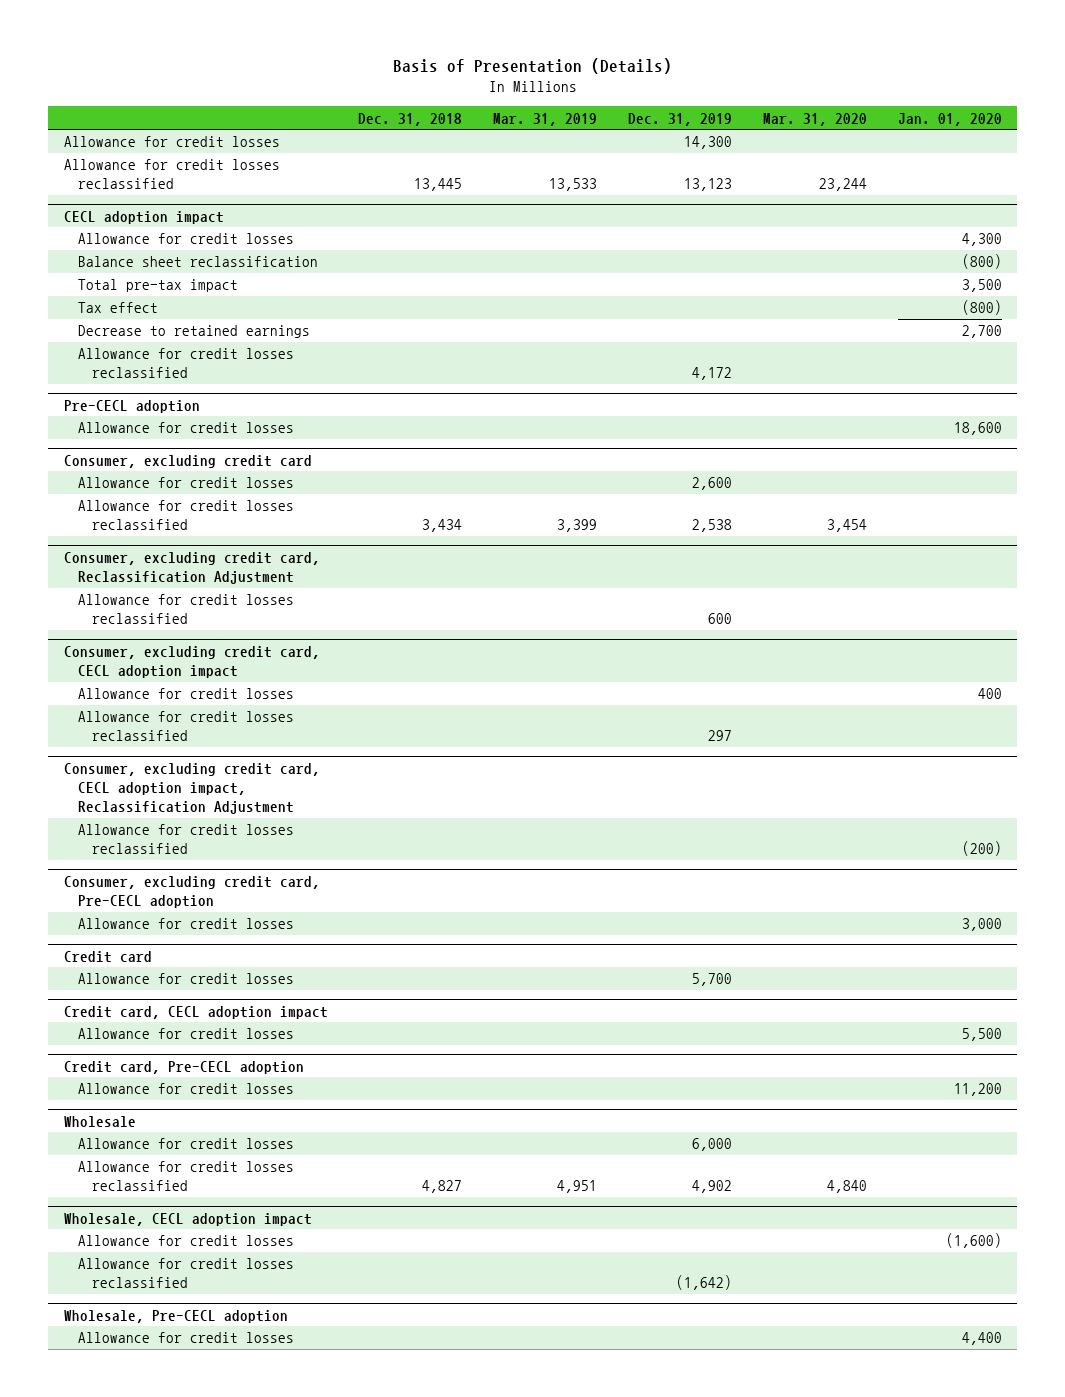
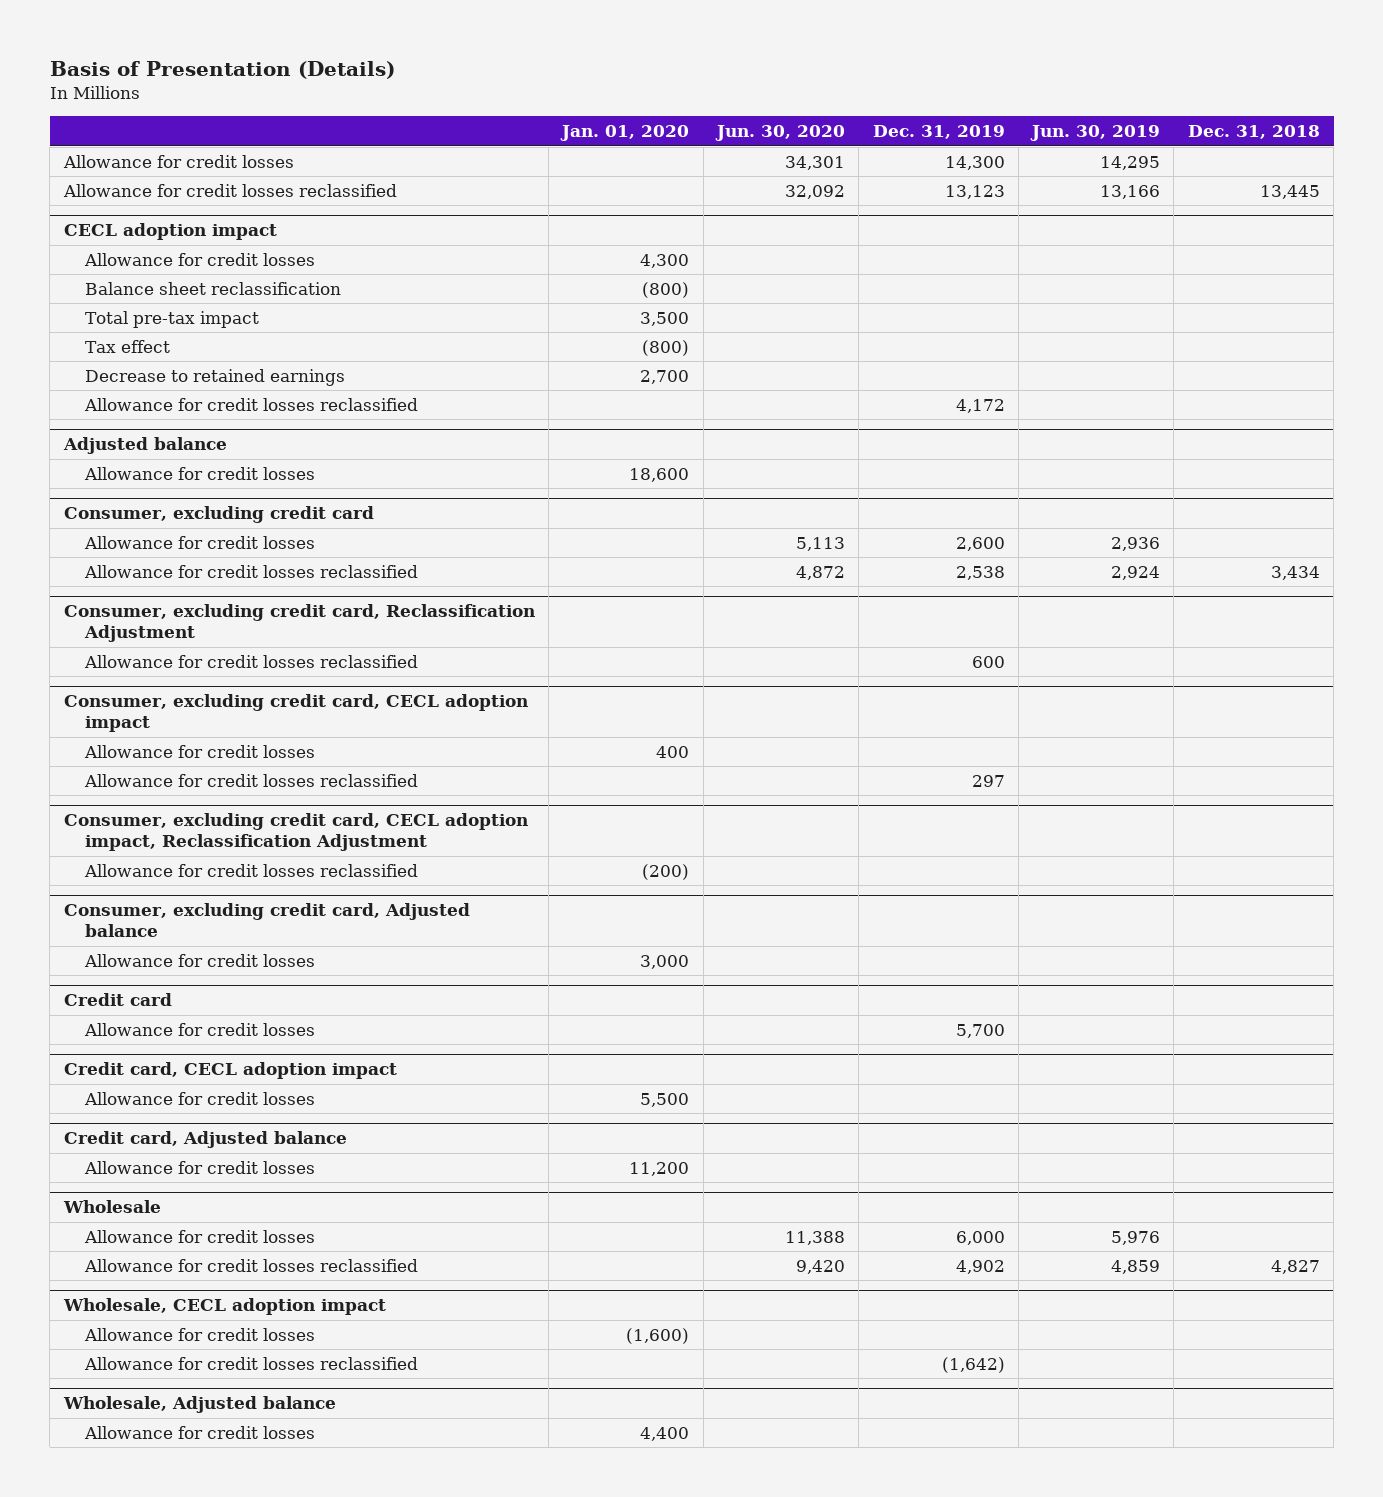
[493,112,598,126] Mar. 31, 2019 -> none
[762,112,867,126] Mar. 31, 2020 -> none
none -> [714,125,845,142] Jun. 30, 2020
none -> [1030,125,1161,142] Jun. 30, 2019
[63,399,200,413] Pre-CECL adoption -> [62,437,227,455] Adjusted balance
[63,875,320,908] Consumer, excluding credit card, Pre-CECL adoption -> [63,903,470,938] Consumer, excluding credit card, Adjusted balance
[63,1060,304,1074] Credit card, Pre-CECL adoption -> [63,1131,347,1149] Credit card, Adjusted balance
[63,1309,288,1323] Wholesale, Pre-CECL adoption -> [62,1396,336,1414] Wholesale, Adjusted balance

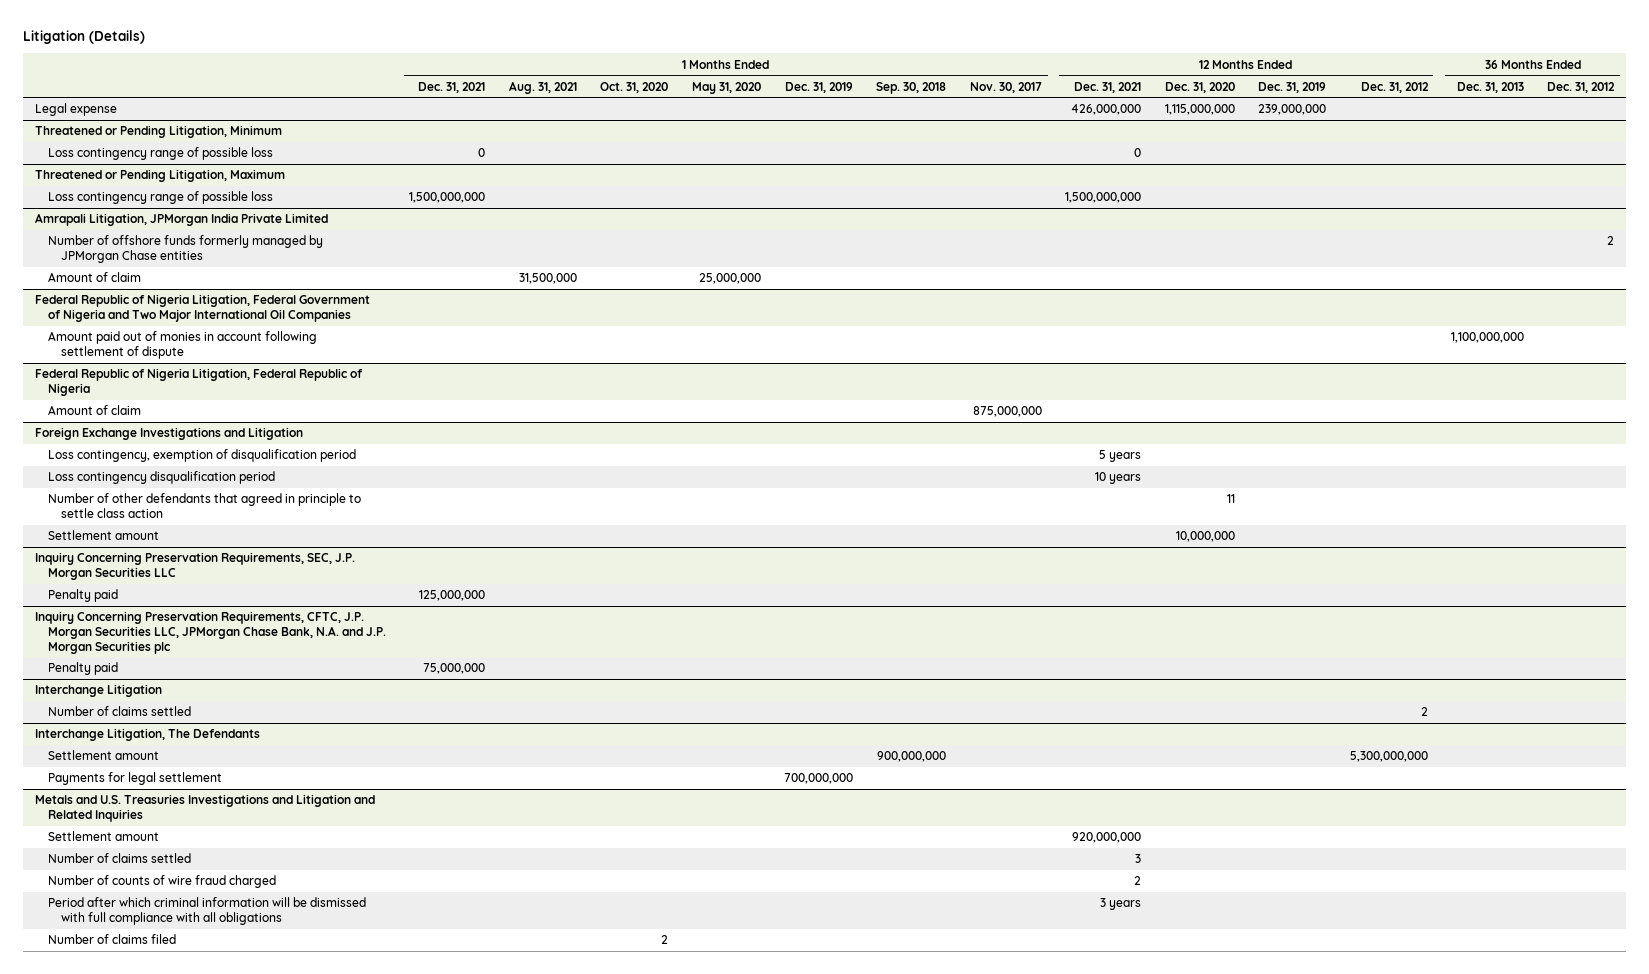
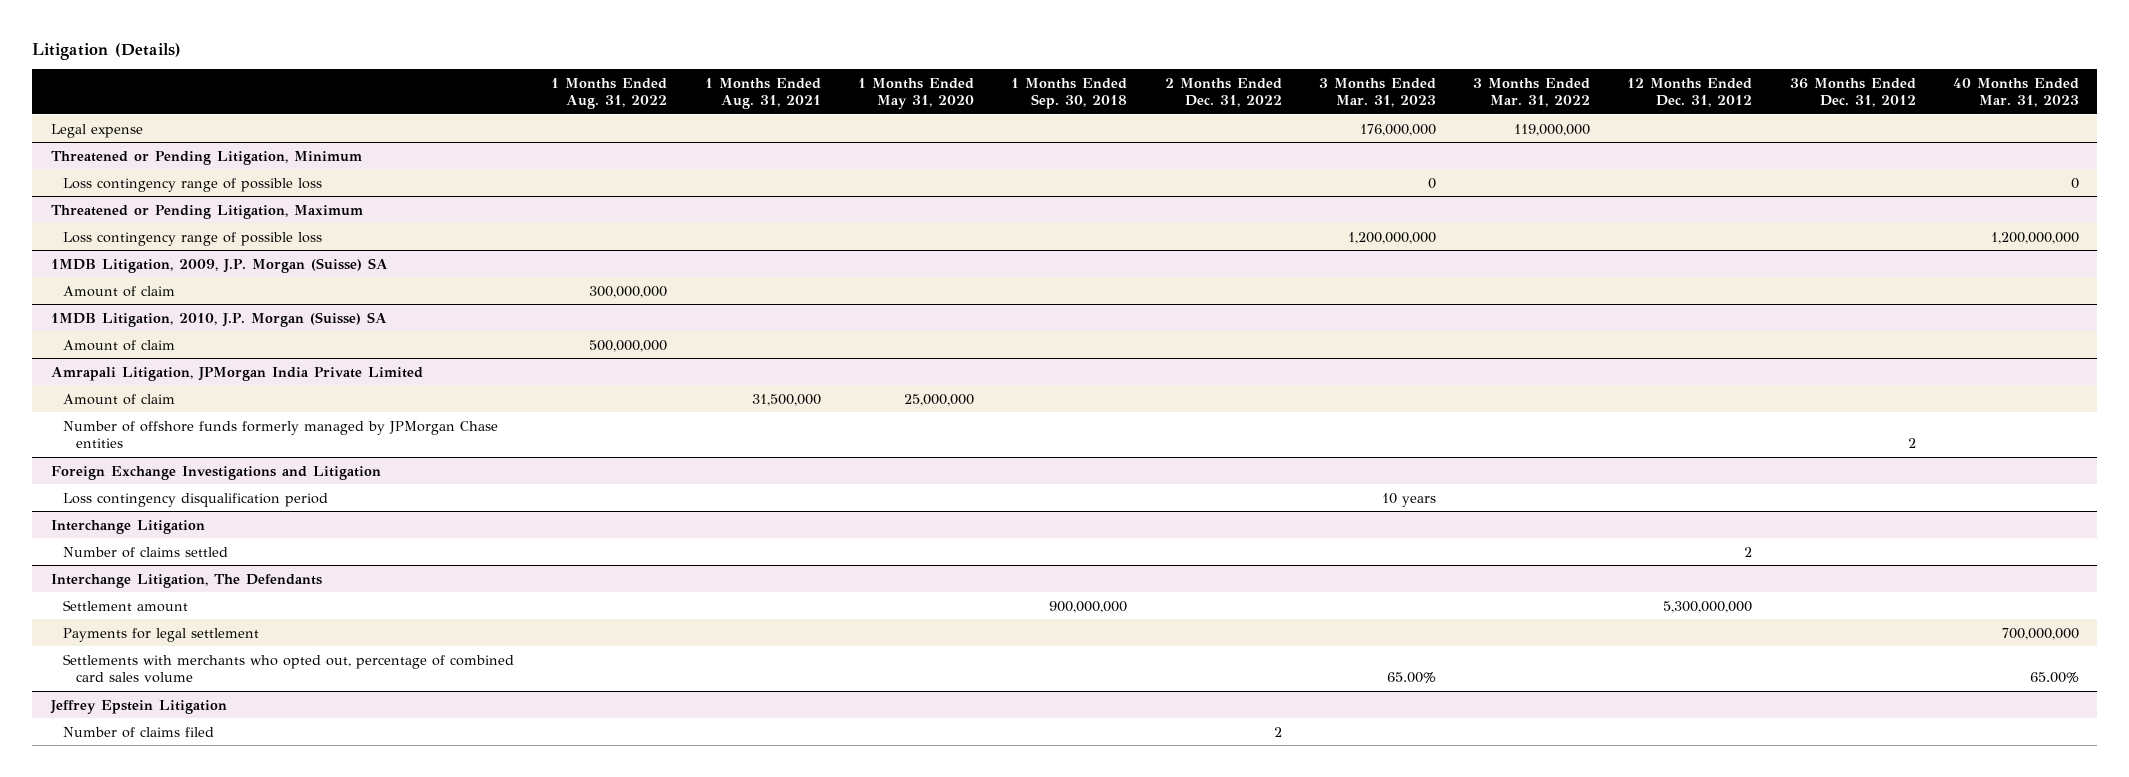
[418,81,486,93] Dec. 31, 2021 -> none
[600,81,669,93] Oct. 31, 2020 -> none
[785,81,854,93] Dec. 31, 2019 -> none
[969,81,1042,93] Nov. 30, 2017 -> none
[1074,81,1142,93] Dec. 31, 2021 -> none
[1164,81,1235,93] Dec. 31, 2020 -> none
[1258,81,1327,93] Dec. 31, 2019 -> none
[1457,81,1525,93] Dec. 31, 2013 -> none
none -> [551,77,668,110] 1 Months Ended Aug. 31, 2022
none -> [1164,77,1282,108] 2 Months Ended Dec. 31, 2022
none -> [1318,77,1436,108] 3 Months Ended Mar. 31, 2023
none -> [1473,77,1591,108] 3 Months Ended Mar. 31, 2022
none -> [1952,77,2079,108] 40 Months Ended Mar. 31, 2023
none -> [50,257,388,273] 1MDB Litigation, 2009, J.P. Morgan (Suisse) SA
none -> [63,285,176,297] Amount of claim
none -> [50,311,387,327] 1MDB Litigation, 2010, J.P. Morgan (Suisse) SA
none -> [63,339,176,351] Amount of claim
[34,294,370,322] Federal Republic of Nigeria Litigation, Federal Government of Nigeria and Two Major International Oil Companies -> none
[47,331,317,359] Amount paid out of monies in account following settlement of dispute -> none
[34,368,363,396] Federal Republic of Nigeria Litigation, Federal Republic of Nigeria -> none
[47,405,141,416] Amount of claim -> none
[47,235,323,263] Number of offshore funds formerly managed by JPMorgan Chase entities -> [63,420,499,449] Number of offshore funds formerly managed by JPMorgan Chase entities
[47,449,356,463] Loss contingency, exemption of disqualification period -> none
[47,493,361,518] Number of other defendants that agreed in principle to settle class action -> none
[47,530,159,541] Settlement amount -> none
[34,552,355,580] Inquiry Concerning Preservation Requirements, SEC, J.P. Morgan Securities LLC -> none
[47,589,118,603] Penalty paid -> none
[34,611,386,654] Inquiry Concerning Preservation Requirements, CFTC, J.P. Morgan Securities LLC, JPMorgan Chase Bank, N.A. and J.P. Morgan Securities plc -> none
[47,662,118,676] Penalty paid -> none
[34,794,375,822] Metals and U.S. Treasuries Investigations and Litigation and Related Inquiries -> none
[47,831,159,842] Settlement amount -> none
[47,853,191,864] Number of claims settled -> none
[47,875,276,889] Number of counts of wire fraud charged -> none
[47,897,366,925] Period after which criminal information will be dismissed with full compliance with all obligations -> none
[47,934,176,945] Number of claims filed -> none
none -> [63,653,515,684] Settlements with merchants who opted out, percentage of combined card sales volume
none -> [49,699,227,714] Jeffrey Epstein Litigation
none -> [63,726,215,738] Number of claims filed

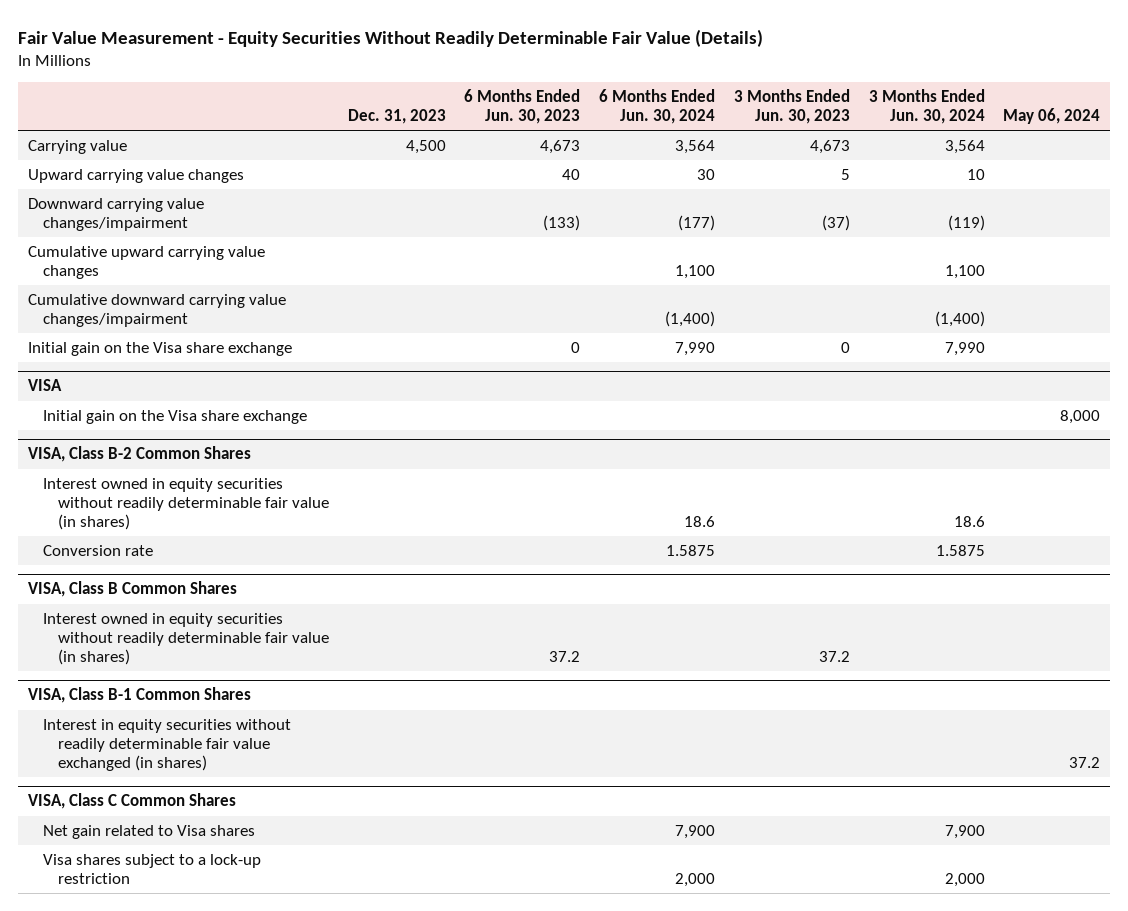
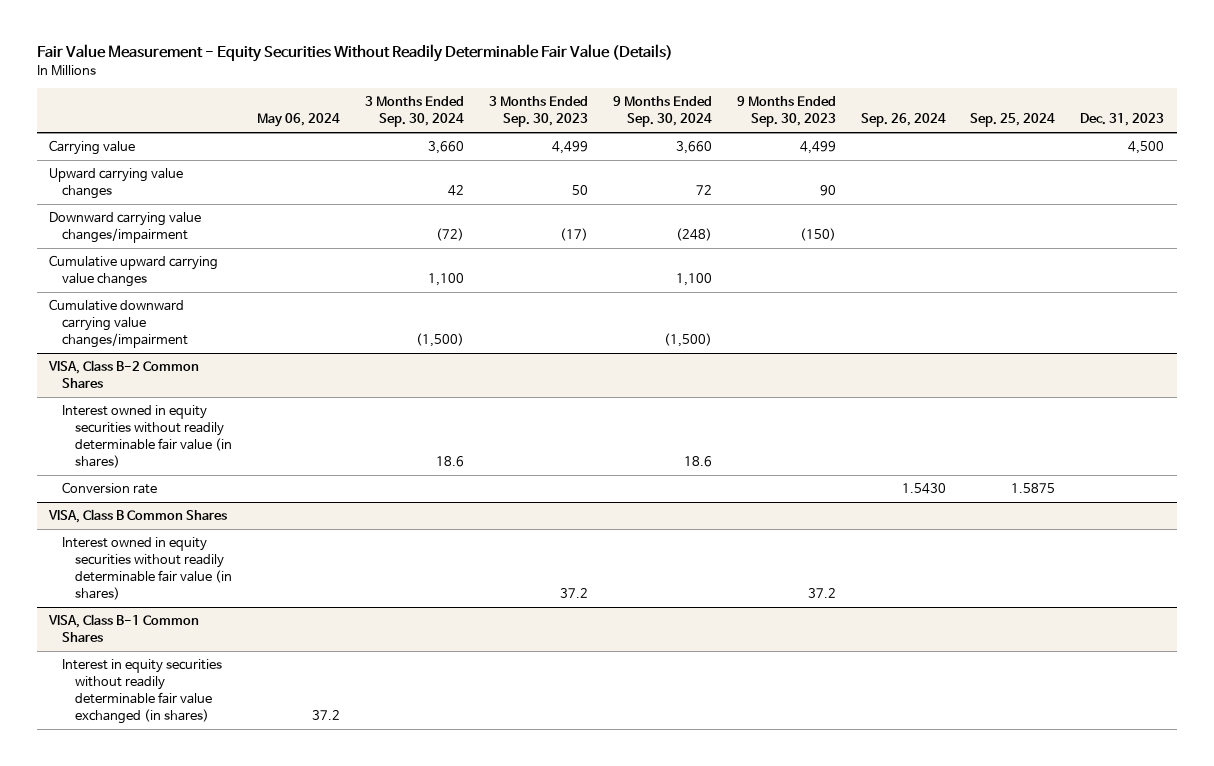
[464,88,581,125] 6 Months Ended Jun. 30, 2023 -> none
[599,88,716,125] 6 Months Ended Jun. 30, 2024 -> none
[733,88,850,125] 3 Months Ended Jun. 30, 2023 -> none
[868,88,985,125] 3 Months Ended Jun. 30, 2024 -> none
none -> [365,96,465,128] 3 Months Ended Sep. 30, 2024
none -> [488,96,588,128] 3 Months Ended Sep. 30, 2023
none -> [612,96,712,128] 9 Months Ended Sep. 30, 2024
none -> [736,96,836,128] 9 Months Ended Sep. 30, 2023
none -> [860,113,946,128] Sep. 26, 2024
none -> [970,113,1056,128] Sep. 25, 2024
[27,341,292,356] Initial gain on the Visa share exchange -> none
[27,379,62,392] VISA -> none
[42,409,307,424] Initial gain on the Visa share exchange -> none
[27,793,236,810] VISA, Class C Common Shares -> none
[42,824,255,839] Net gain related to Visa shares -> none
[42,853,261,885] Visa shares subject to a lock-up restriction -> none

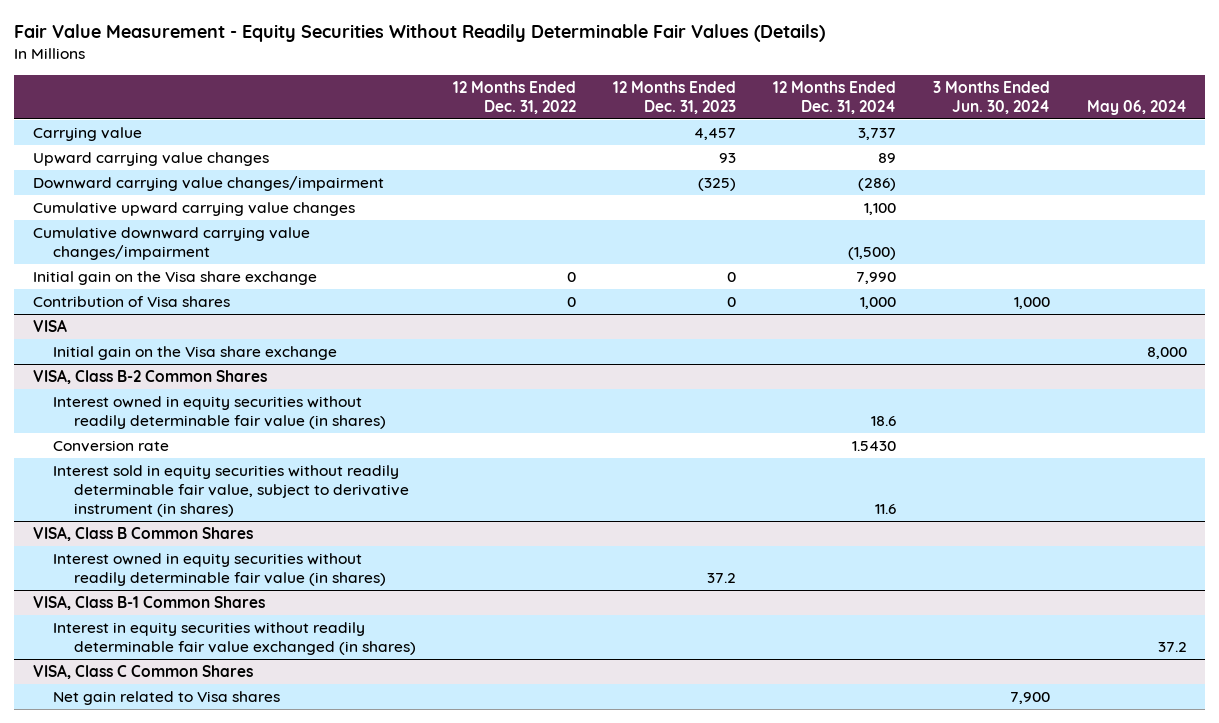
[36,44,673,63] Fair Value Measurement - Equity Securities Without Readily Determinable Fair Value (Details) -> [14,24,826,43] Fair Value Measurement - Equity Securities Without Readily Determinable Fair Values (Details)
[365,96,465,128] 3 Months Ended Sep. 30, 2024 -> none
[488,96,588,128] 3 Months Ended Sep. 30, 2023 -> none
[612,96,712,128] 9 Months Ended Sep. 30, 2024 -> none
[736,96,836,128] 9 Months Ended Sep. 30, 2023 -> none
[860,113,946,128] Sep. 26, 2024 -> none
[970,113,1056,128] Sep. 25, 2024 -> none
[1080,113,1165,127] Dec. 31, 2023 -> none
none -> [452,80,576,114] 12 Months Ended Dec. 31, 2022
none -> [612,80,736,114] 12 Months Ended Dec. 31, 2023
none -> [772,80,896,114] 12 Months Ended Dec. 31, 2024
none -> [932,80,1050,114] 3 Months Ended Jun. 30, 2024
none -> [32,271,317,286] Initial gain on the Visa share exchange
none -> [32,296,230,308] Contribution of Visa shares
none -> [32,319,67,333] VISA
none -> [53,346,338,361] Initial gain on the Visa share exchange
none -> [53,465,409,517] Interest sold in equity securities without readily determinable fair value, subject to derivative instrument (in shares)
none -> [32,664,253,680] VISA, Class C Common Shares
none -> [53,691,281,706] Net gain related to Visa shares

